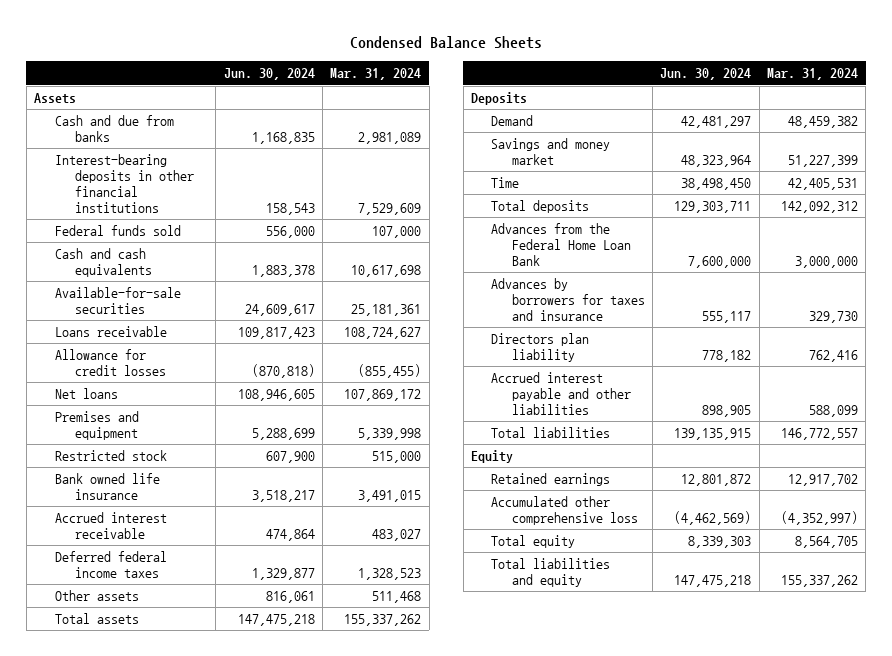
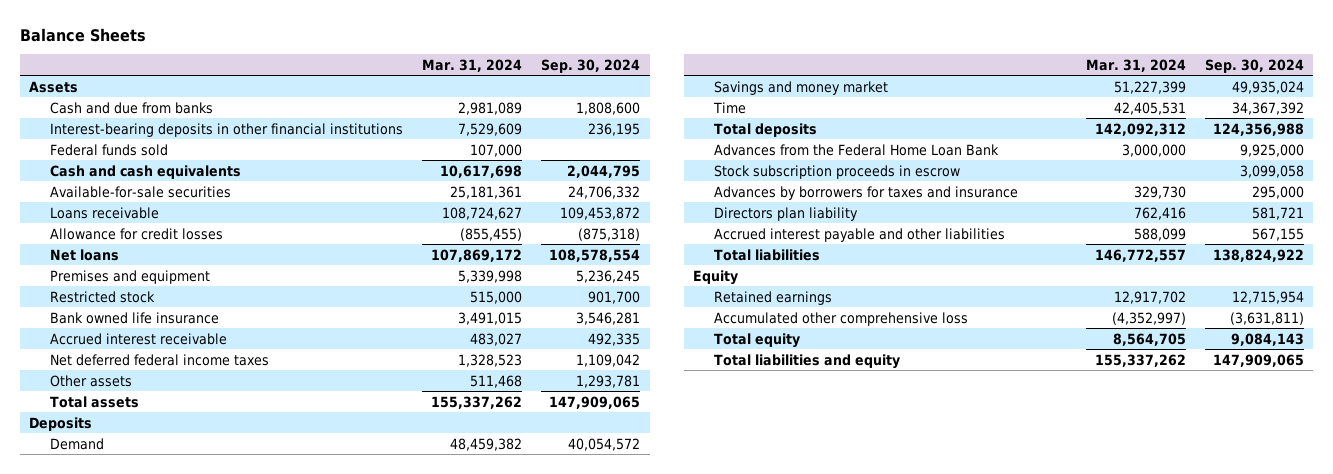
[350,36,543,50] Condensed Balance Sheets -> [19,27,146,42] Balance Sheets
[223,68,315,81] Jun. 30, 2024 -> none
none -> [541,58,641,73] Sep. 30, 2024
[54,551,167,579] Deferred federal income taxes -> [49,353,269,366] Net deferred federal income taxes
none -> [713,164,960,179] Stock subscription proceeds in escrow

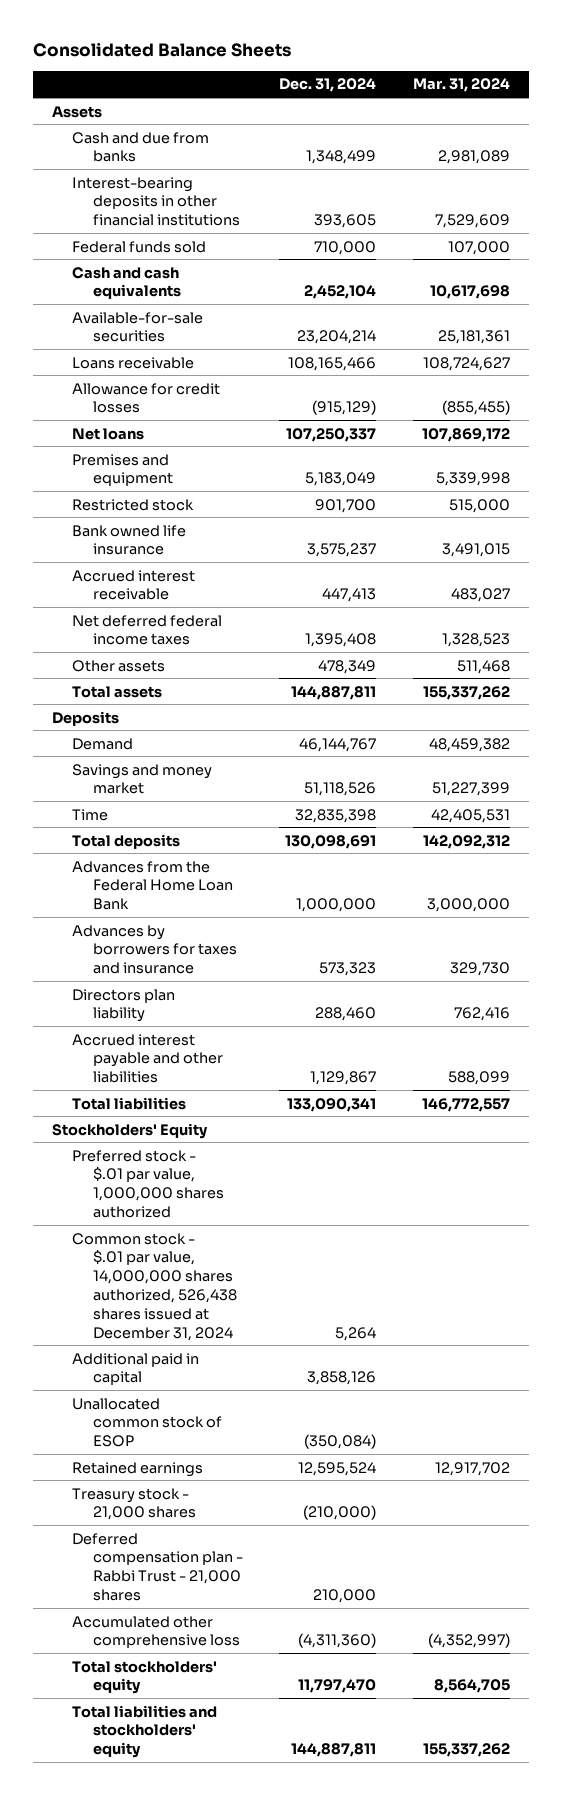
[19,27,146,42] Balance Sheets -> [33,42,292,58] Consolidated Balance Sheets
[541,58,641,73] Sep. 30, 2024 -> none
none -> [279,78,377,93] Dec. 31, 2024
[713,164,960,179] Stock subscription proceeds in escrow -> none
[693,269,739,285] Equity -> [51,1122,208,1139] Stockholders' Equity
none -> [72,1149,224,1219] Preferred stock - $.01 par value, 1,000,000 shares authorized
none -> [72,1232,237,1341] Common stock - $.01 par value, 14,000,000 shares authorized, 526,438 shares issued at December 31, 2024
none -> [72,1352,200,1386] Additional paid in capital
none -> [72,1397,222,1448] Unallocated common stock of ESOP
none -> [72,1487,196,1521] Treasury stock - 21,000 shares
none -> [72,1532,243,1602] Deferred compensation plan - Rabbi Trust - 21,000 shares
[713,332,800,348] Total equity -> [72,1660,218,1695] Total stockholders' equity
[713,353,900,369] Total liabilities and equity -> [72,1704,218,1759] Total liabilities and stockholders' equity

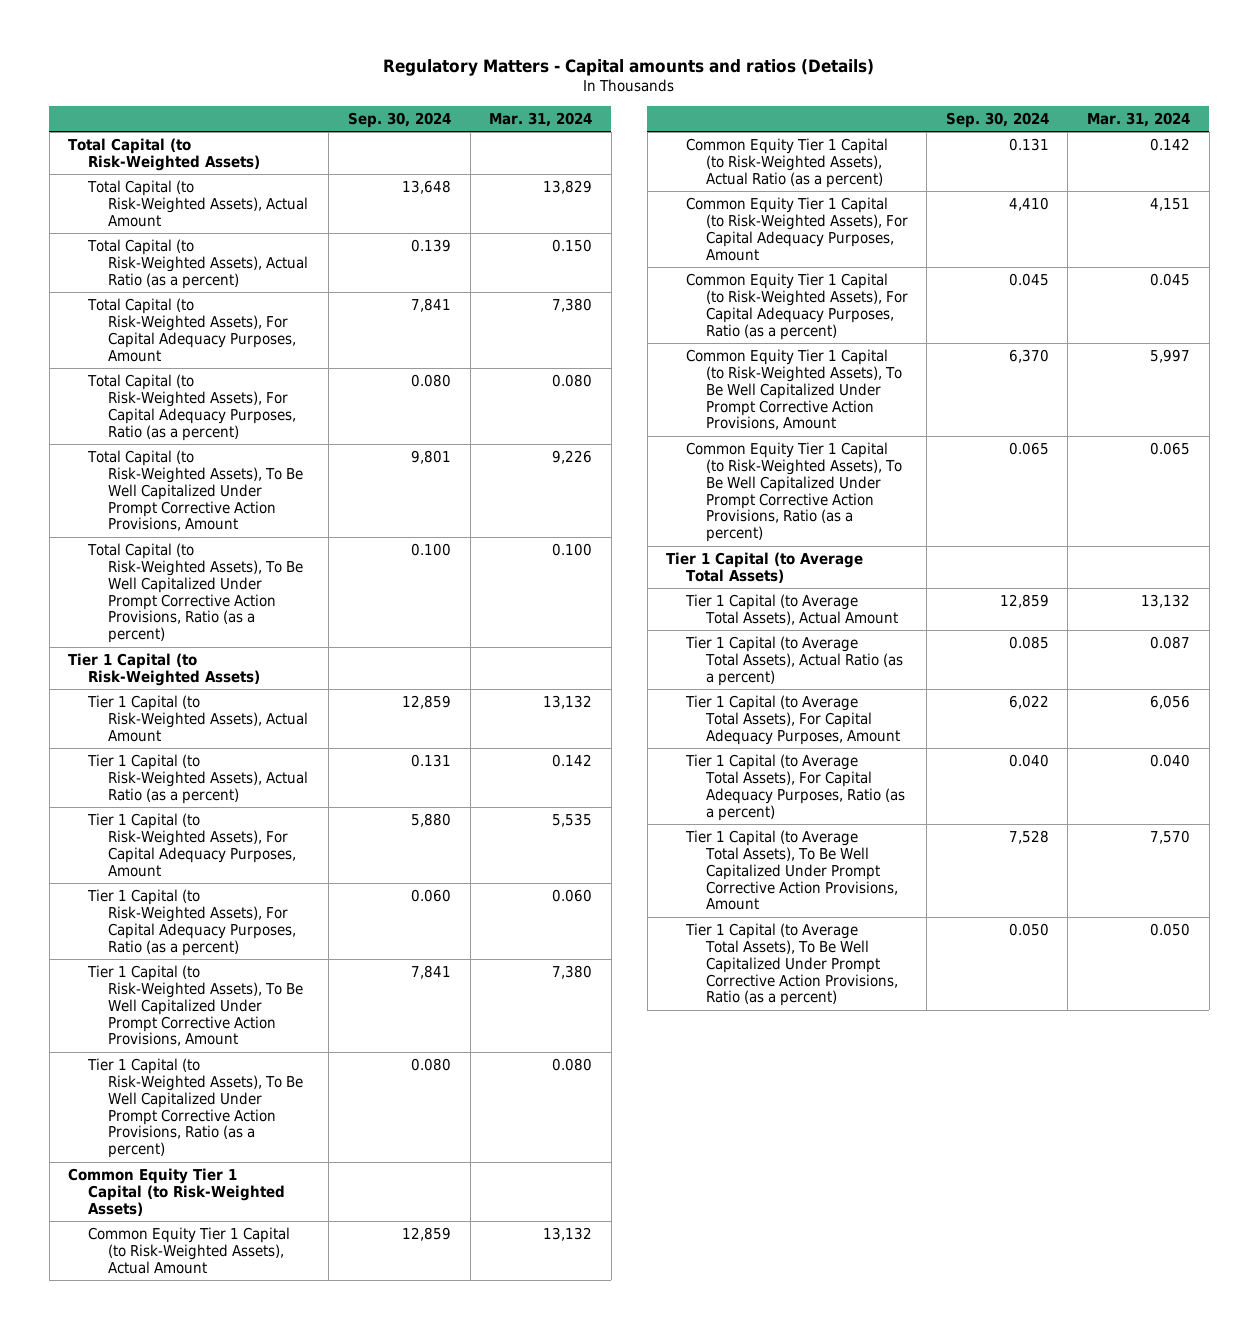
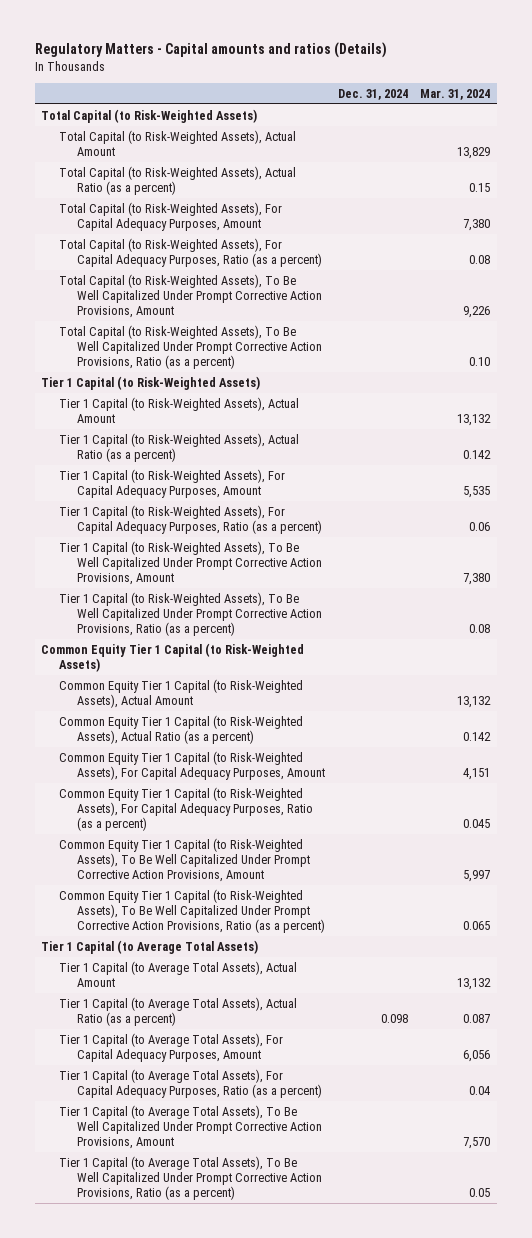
[347,111,451,128] Sep. 30, 2024 -> none
none -> [337,88,408,100] Dec. 31, 2024
[552,239,593,253] 0.150 -> [469,182,491,192] 0.15
[552,374,593,388] 0.080 -> [469,254,491,264] 0.08
[552,543,593,557] 0.100 -> [469,357,491,367] 0.10
[552,889,593,903] 0.060 -> [469,521,491,531] 0.06
[552,1058,593,1072] 0.080 -> [469,624,491,634] 0.08
[1150,754,1191,768] 0.040 -> [469,1085,491,1095] 0.04
[1150,923,1191,937] 0.050 -> [469,1188,491,1198] 0.05

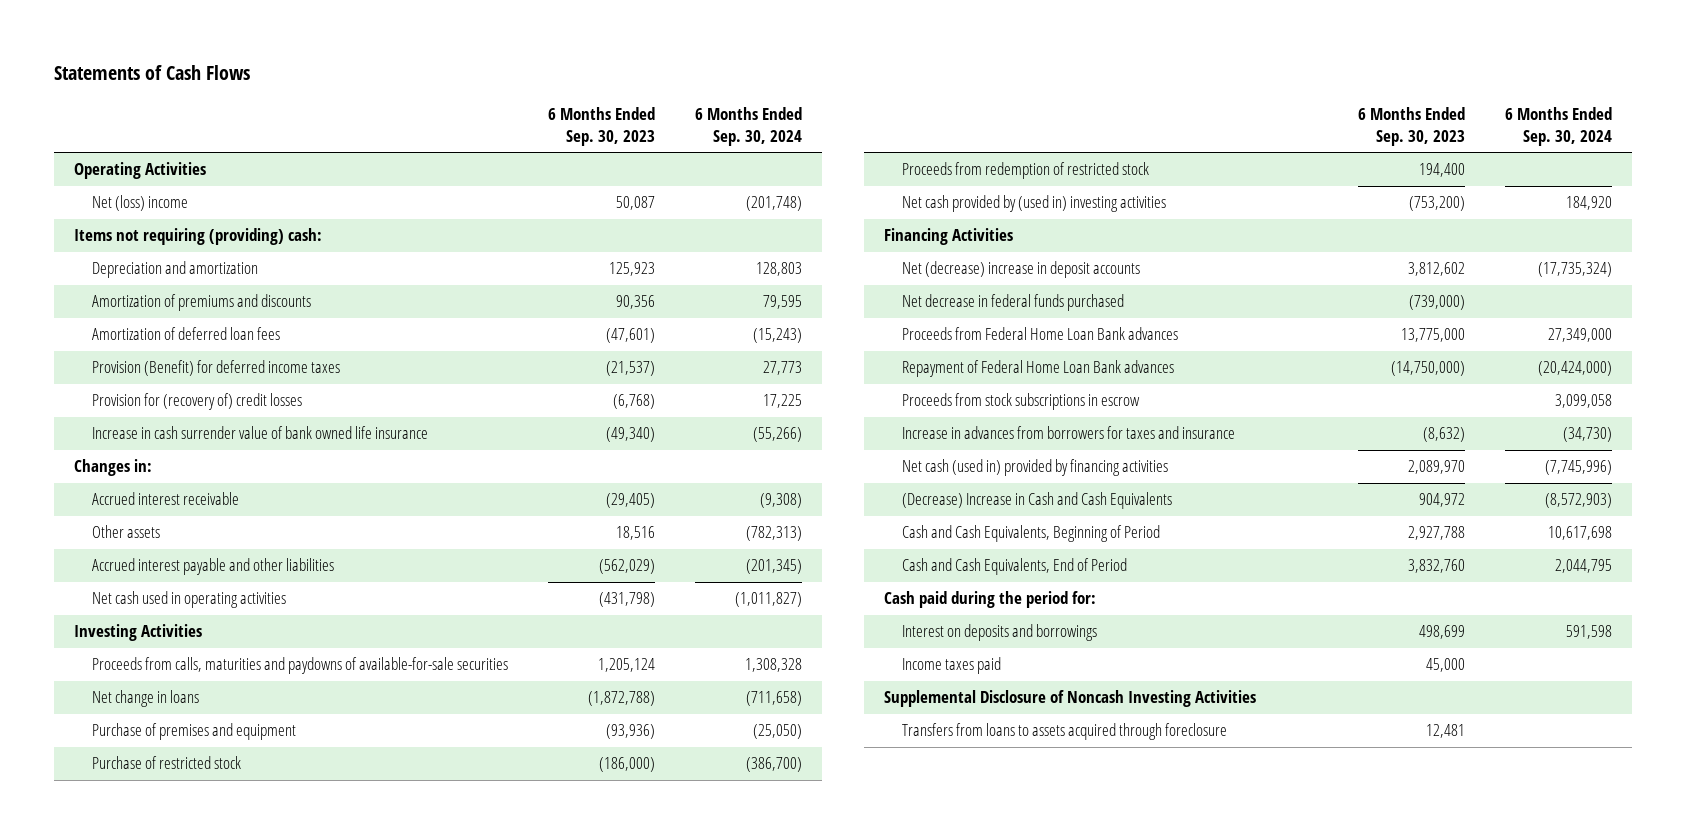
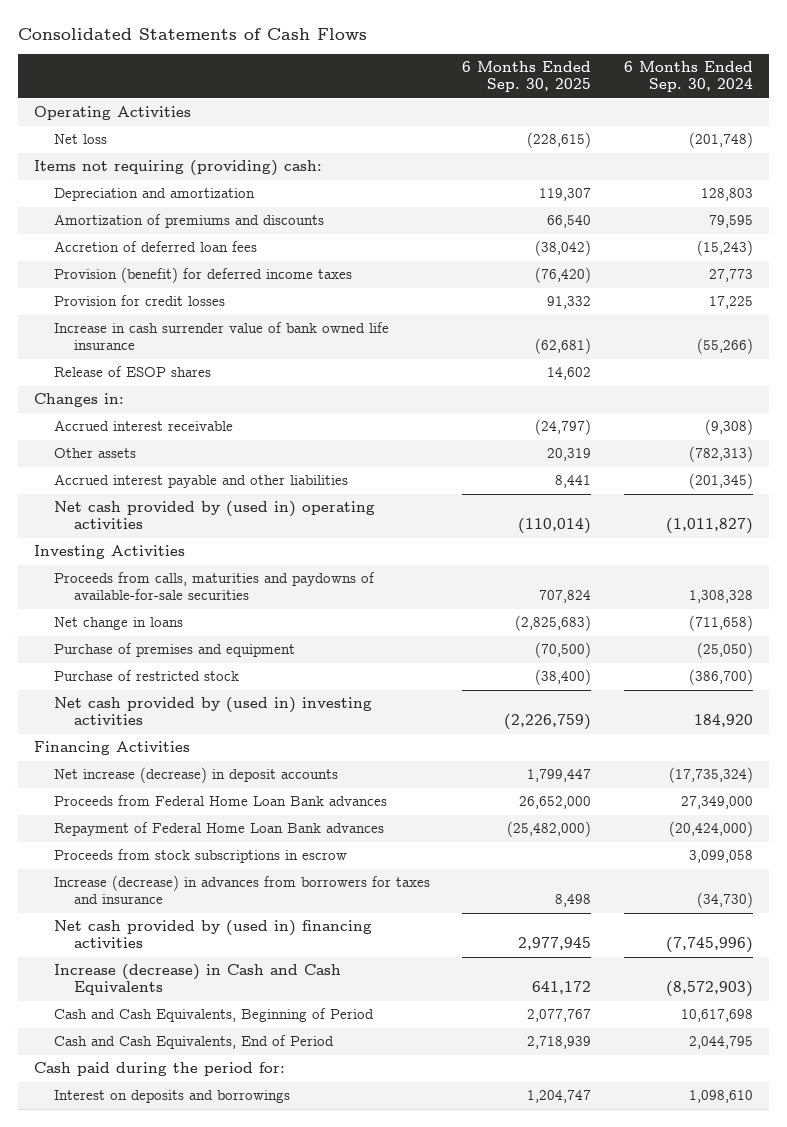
[53,65,250,81] Statements of Cash Flows -> [17,27,367,40] Consolidated Statements of Cash Flows
[547,106,655,146] 6 Months Ended Sep. 30, 2023 -> none
none -> [462,61,592,93] 6 Months Ended Sep. 30, 2025
[91,195,188,212] Net (loss) income -> [53,134,107,145] Net loss
[91,327,280,341] Amortization of deferred loan fees -> [53,241,257,253] Accretion of deferred loan fees
[91,360,340,377] Provision (Benefit) for deferred income taxes -> [53,267,352,284] Provision (benefit) for deferred income taxes
[91,393,302,411] Provision for (recovery of) credit losses -> [53,295,225,307] Provision for credit losses
none -> [53,366,211,378] Release of ESOP shares
[91,591,286,609] Net cash used in operating activities -> [53,501,375,530] Net cash provided by (used in) operating activities
[902,162,1150,180] Proceeds from redemption of restricted stock -> none
[902,294,1125,312] Net decrease in federal funds purchased -> none
[902,261,1141,279] Net (decrease) increase in deposit accounts -> [53,767,338,784] Net increase (decrease) in deposit accounts
[902,426,1236,440] Increase in advances from borrowers for taxes and insurance -> [53,875,430,905] Increase (decrease) in advances from borrowers for taxes and insurance
[902,459,1169,477] Net cash (used in) provided by financing activities -> [53,920,372,949] Net cash provided by (used in) financing activities
[902,492,1173,510] (Decrease) Increase in Cash and Cash Equivalents -> [53,964,341,996] Increase (decrease) in Cash and Cash Equivalents
[902,657,1002,675] Income taxes paid -> none
[884,690,1257,708] Supplemental Disclosure of Noncash Investing Activities -> none
[902,723,1228,741] Transfers from loans to assets acquired through foreclosure -> none
[1566,625,1613,640] 591,598 -> [688,1090,753,1104] 1,098,610

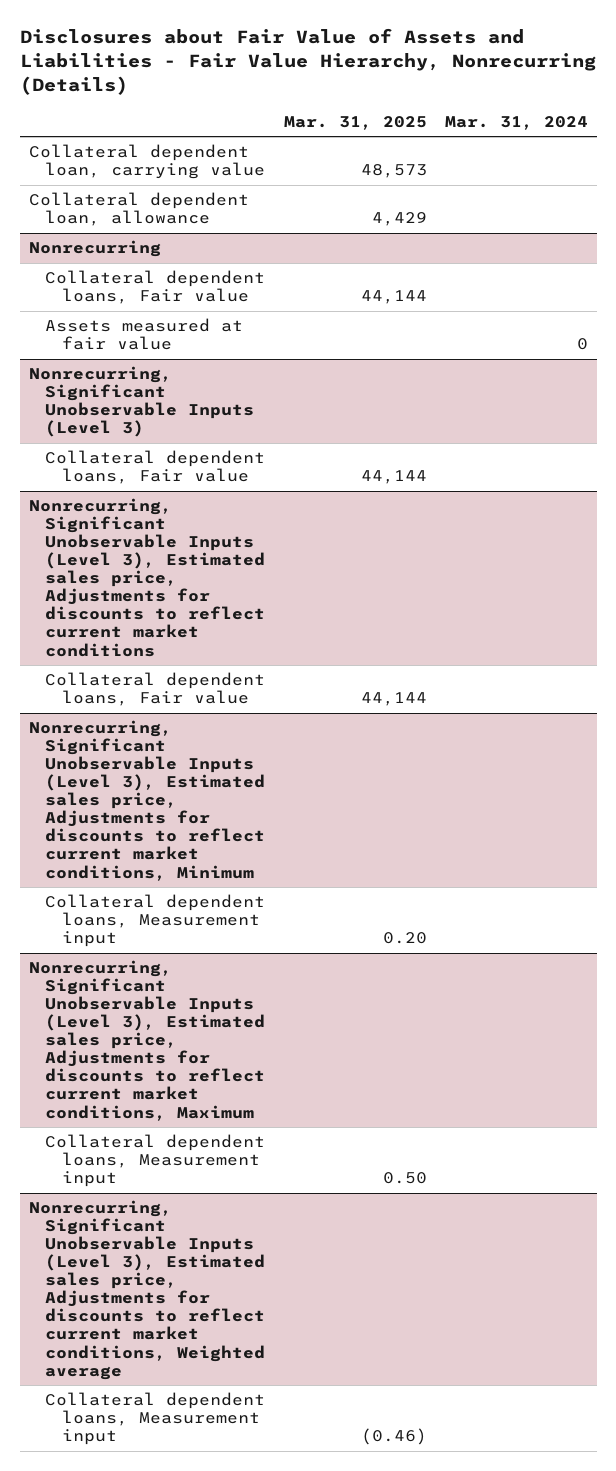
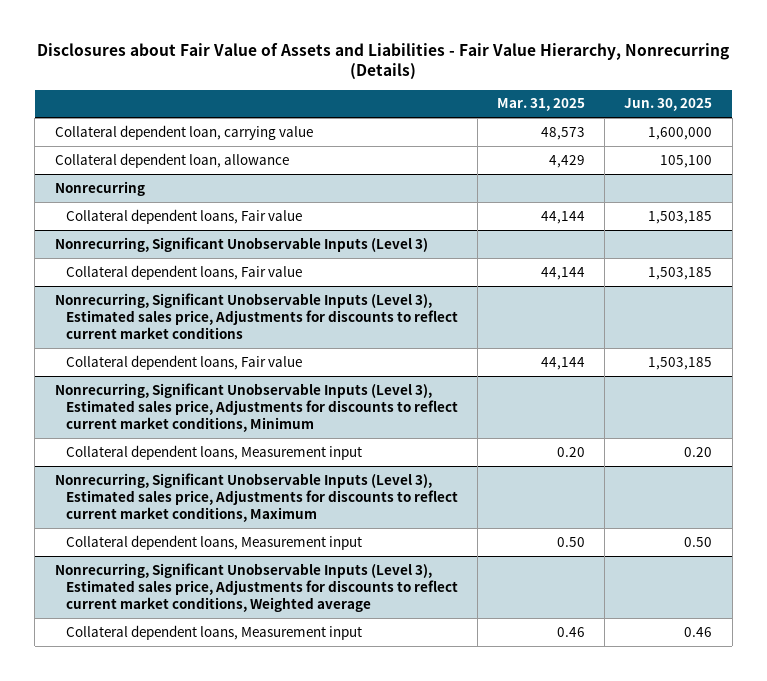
[444,115,588,130] Mar. 31, 2024 -> none
none -> [624,98,713,112] Jun. 30, 2025
[45,318,244,351] Assets measured at fair value -> none
[360,1428,427,1446] (0.46) -> [556,626,585,637] 0.46

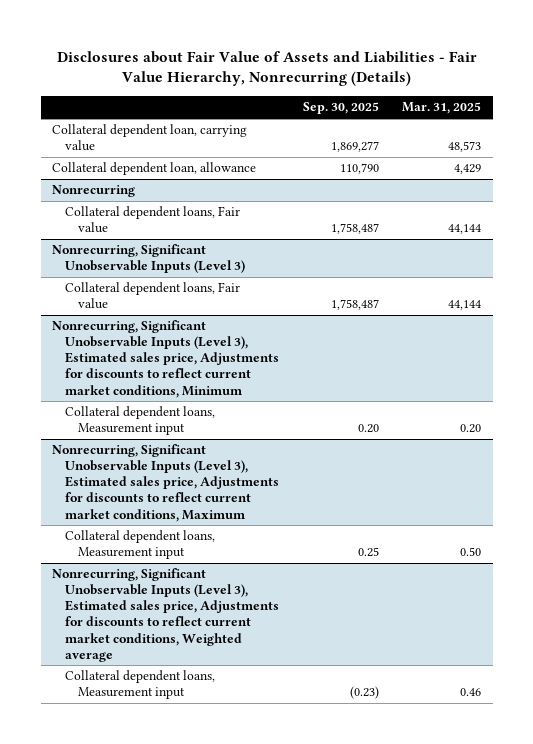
[624,98,713,112] Jun. 30, 2025 -> none
none -> [302,102,379,115] Sep. 30, 2025
[54,292,458,339] Nonrecurring, Significant Unobservable Inputs (Level 3), Estimated sales price, Adjustments for discounts to reflect current market conditions -> none
[65,354,302,370] Collateral dependent loans, Fair value -> none

